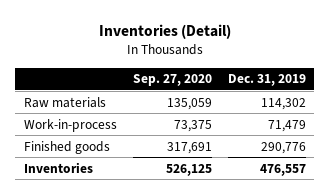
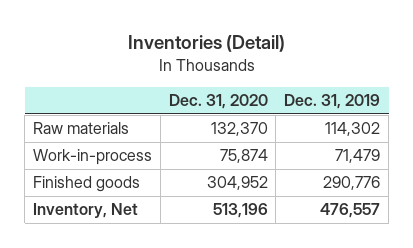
[132,74,212,87] Sep. 27, 2020 -> none
none -> [168,94,268,110] Dec. 31, 2020
[23,161,93,173] Inventories -> [33,203,139,219] Inventory, Net

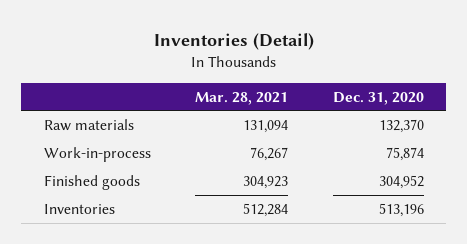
[284,94,381,110] Dec. 31, 2019 -> none
none -> [195,91,289,105] Mar. 28, 2021
[33,203,139,219] Inventory, Net -> [43,203,115,214] Inventories

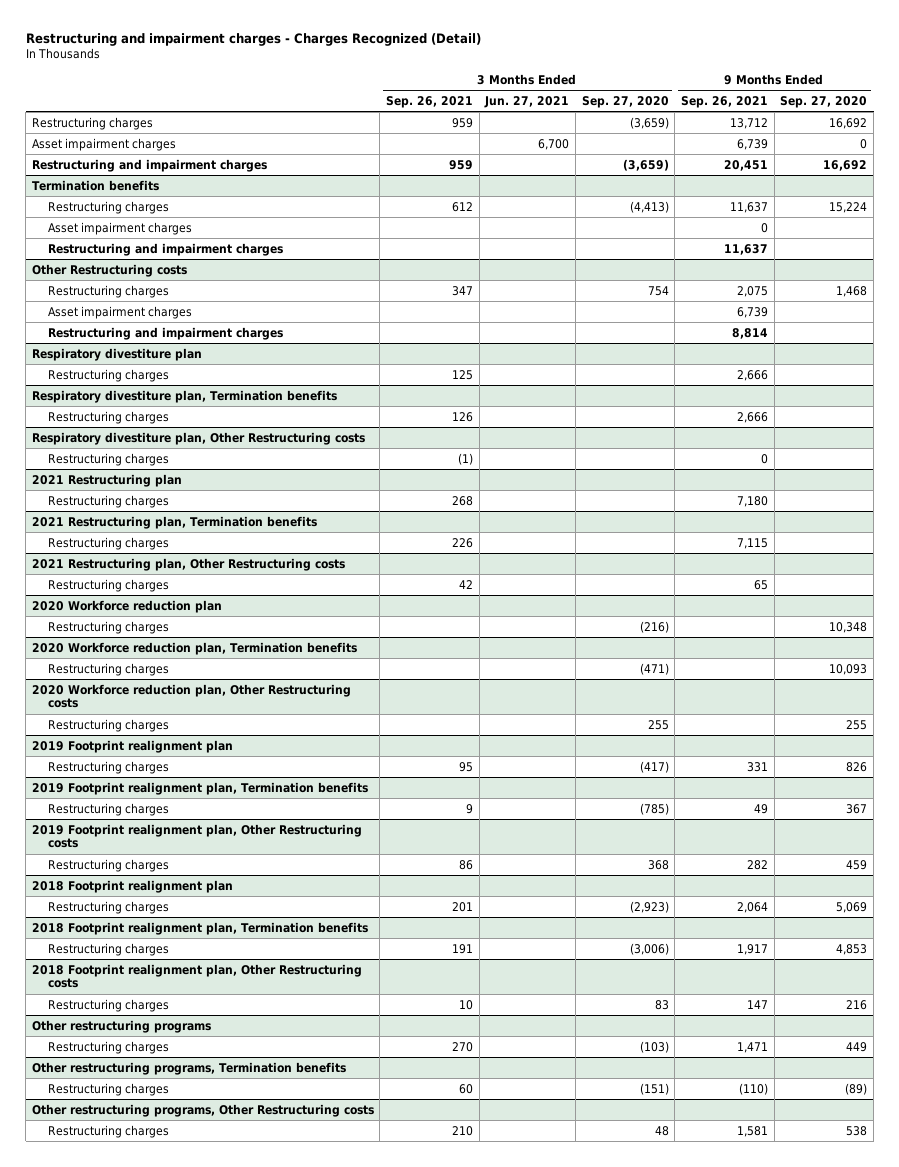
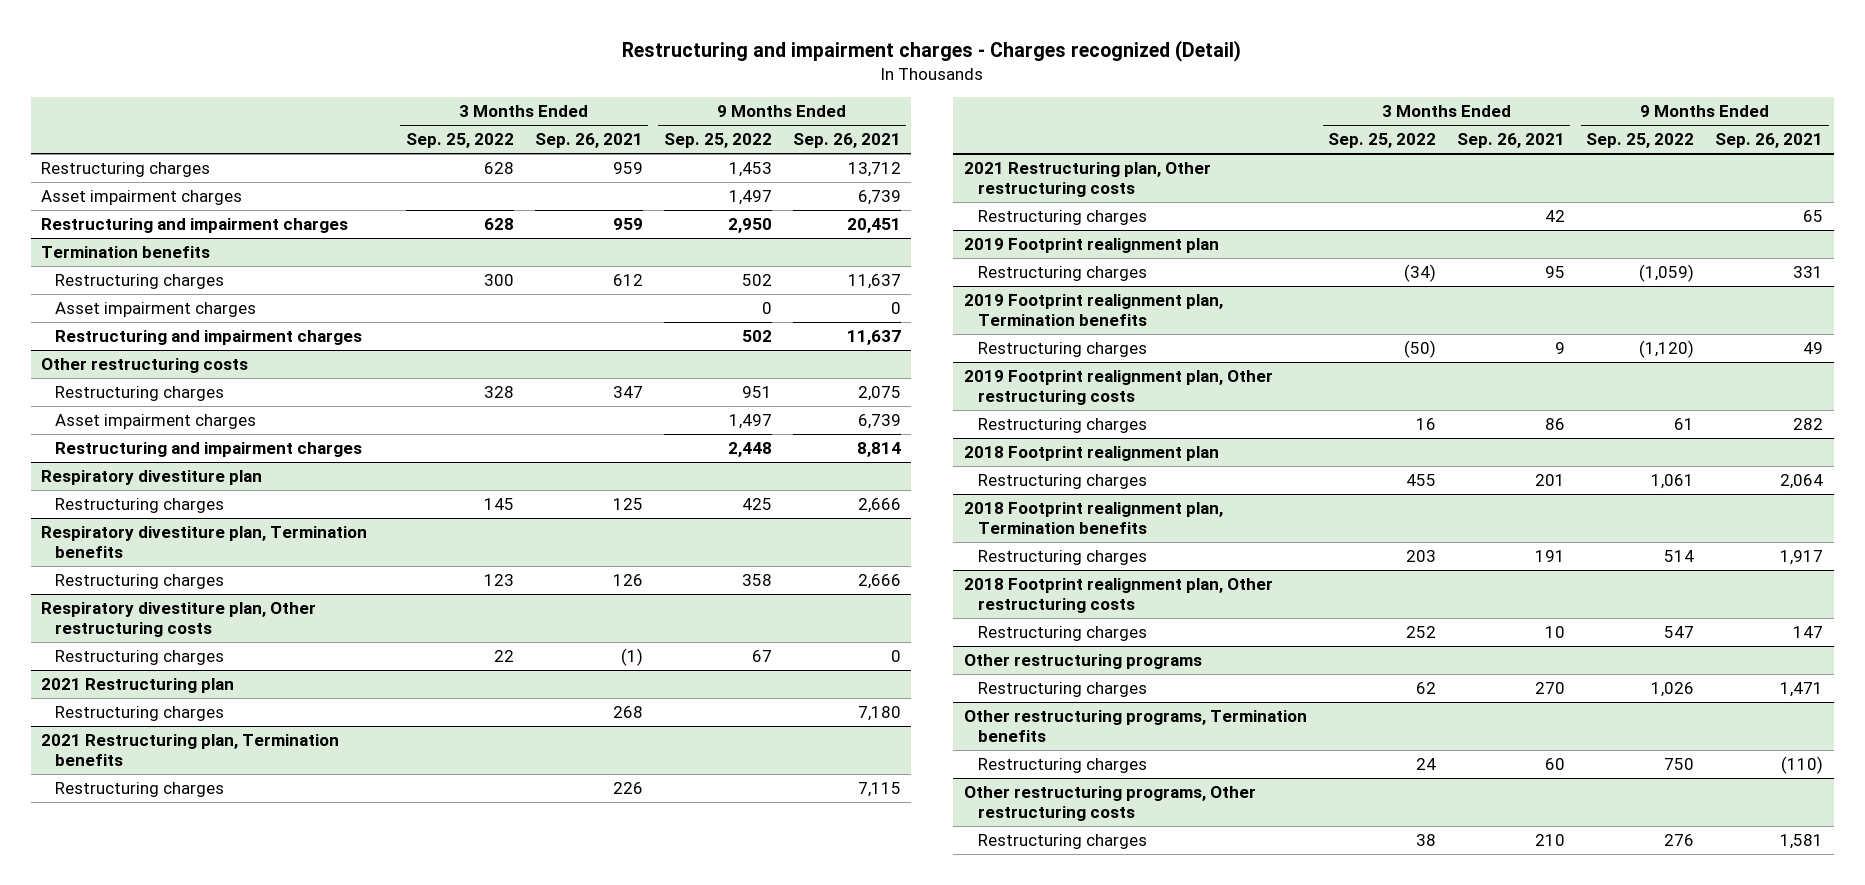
[25,33,481,47] Restructuring and impairment charges - Charges Recognized (Detail) -> [622,40,1242,63] Restructuring and impairment charges - Charges recognized (Detail)
[484,96,570,109] Jun. 27, 2021 -> none
[581,96,669,109] Sep. 27, 2020 -> none
[780,96,868,109] Sep. 27, 2020 -> none
none -> [405,133,514,149] Sep. 25, 2022
none -> [663,133,772,149] Sep. 25, 2022
[31,263,187,277] Other Restructuring costs -> [41,358,249,374] Other restructuring costs
[31,431,365,445] Respiratory divestiture plan, Other Restructuring costs -> [41,602,317,637] Respiratory divestiture plan, Other restructuring costs
[31,557,345,571] 2021 Restructuring plan, Other Restructuring costs -> [963,162,1211,197] 2021 Restructuring plan, Other restructuring costs
[31,599,222,613] 2020 Workforce reduction plan -> none
[48,620,170,634] Restructuring charges -> none
[31,641,357,655] 2020 Workforce reduction plan, Termination benefits -> none
[48,662,170,676] Restructuring charges -> none
[31,683,351,709] 2020 Workforce reduction plan, Other Restructuring costs -> none
[48,718,170,732] Restructuring charges -> none
[31,823,362,849] 2019 Footprint realignment plan, Other Restructuring costs -> [963,370,1273,405] 2019 Footprint realignment plan, Other restructuring costs
[31,963,362,989] 2018 Footprint realignment plan, Other Restructuring costs -> [963,578,1273,613] 2018 Footprint realignment plan, Other restructuring costs
[31,1103,374,1117] Other restructuring programs, Other Restructuring costs -> [963,786,1256,821] Other restructuring programs, Other restructuring costs

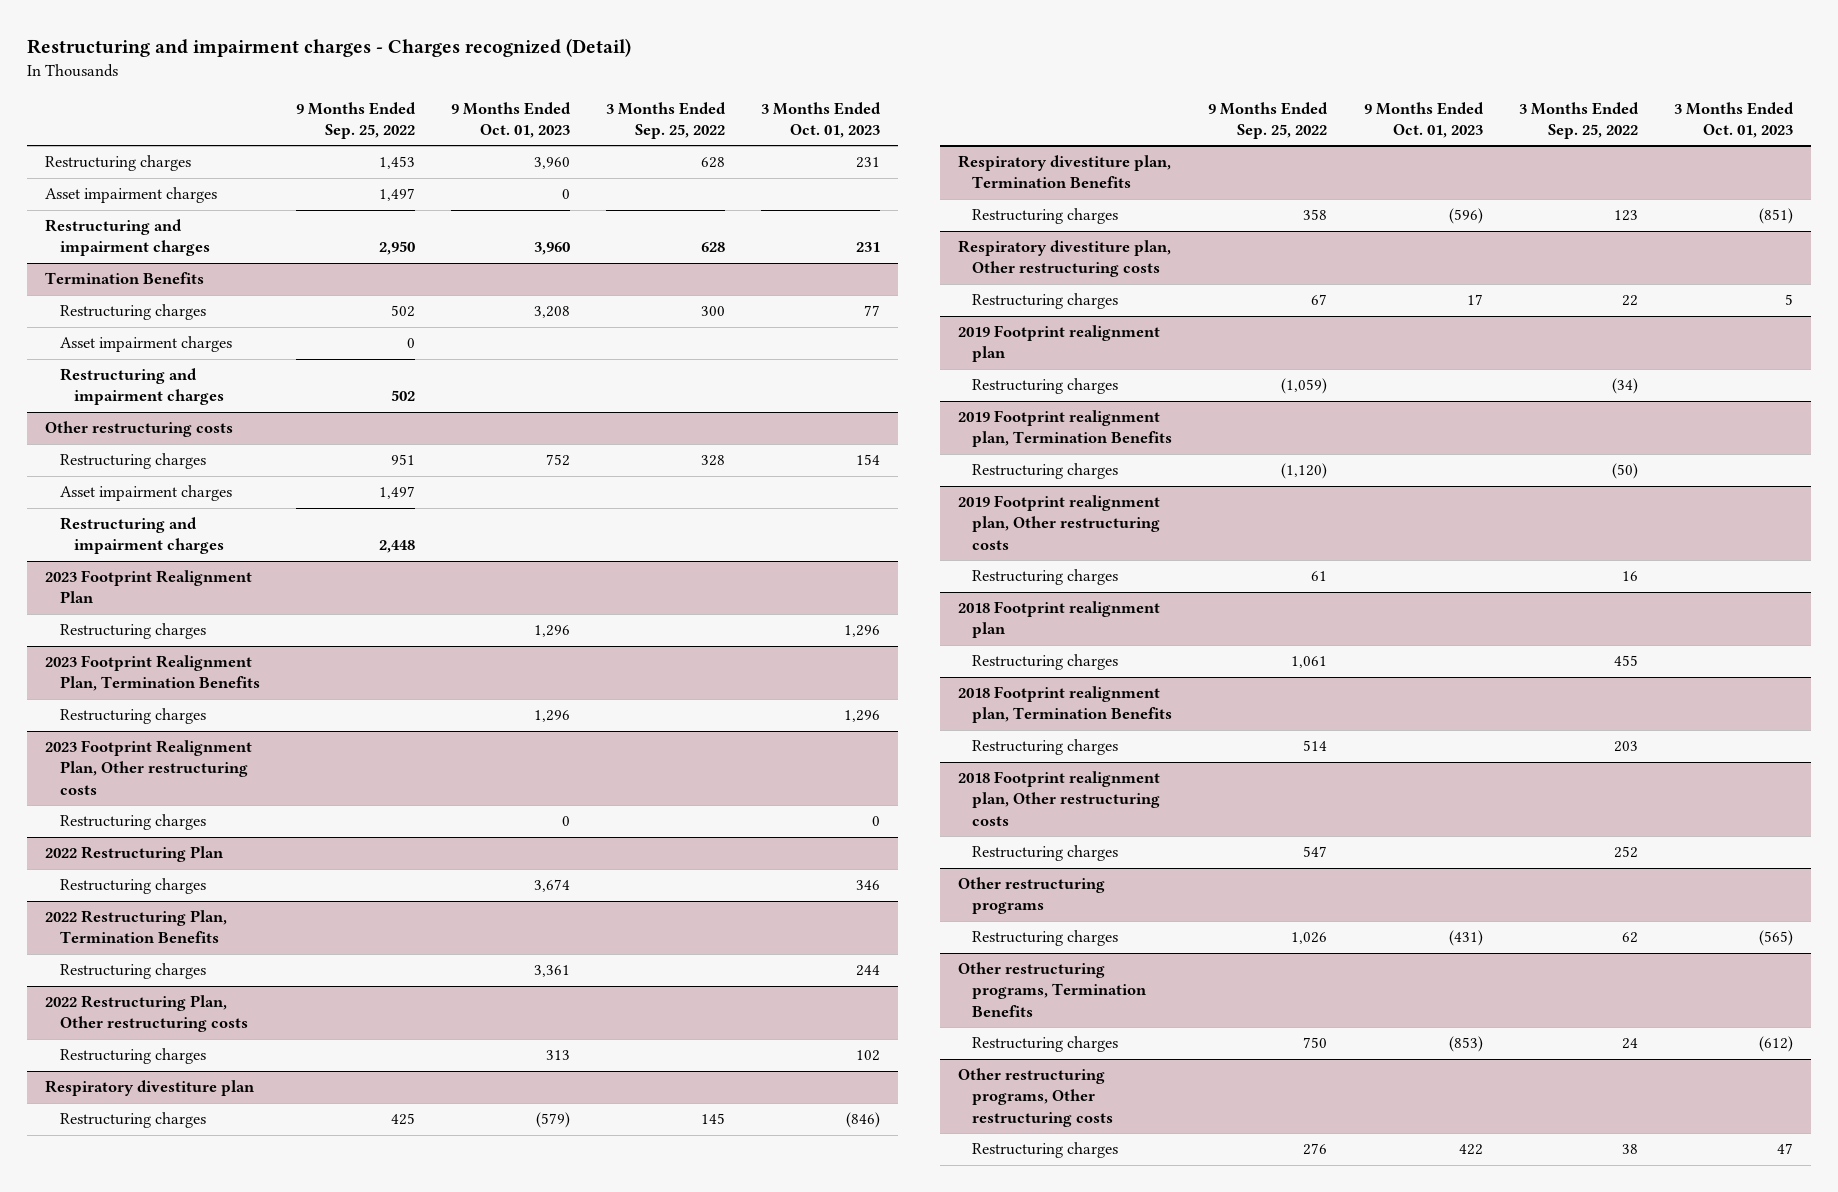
[534,133,643,149] Sep. 26, 2021 -> none
[792,133,901,149] Sep. 26, 2021 -> none
none -> [450,101,571,139] 9 Months Ended Oct. 01, 2023
none -> [761,101,882,139] 3 Months Ended Oct. 01, 2023
[41,246,211,259] Termination benefits -> [45,272,205,285] Termination Benefits
none -> [45,570,253,604] 2023 Footprint Realignment Plan
none -> [59,623,206,640] Restructuring charges
none -> [45,655,260,692] 2023 Footprint Realignment Plan, Termination Benefits
none -> [59,708,206,725] Restructuring charges
none -> [45,740,253,795] 2023 Footprint Realignment Plan, Other restructuring costs
none -> [59,814,206,831] Restructuring charges
none -> [45,846,225,863] 2022 Restructuring Plan
none -> [59,878,206,895] Restructuring charges
none -> [45,910,228,944] 2022 Restructuring Plan, Termination Benefits
none -> [59,963,206,980] Restructuring charges
none -> [45,995,248,1033] 2022 Restructuring Plan, Other restructuring costs
none -> [59,1048,206,1065] Restructuring charges
[41,526,368,558] Respiratory divestiture plan, Termination benefits -> [957,155,1171,189] Respiratory divestiture plan, Termination Benefits
[41,678,235,694] 2021 Restructuring plan -> none
[55,706,225,722] Restructuring charges -> none
[41,734,340,766] 2021 Restructuring plan, Termination benefits -> none
[55,782,225,798] Restructuring charges -> none
[963,162,1211,197] 2021 Restructuring plan, Other restructuring costs -> none
[977,210,1147,226] Restructuring charges -> none
[963,294,1223,326] 2019 Footprint realignment plan, Termination benefits -> [957,410,1173,448] 2019 Footprint realignment plan, Termination Benefits
[963,502,1223,534] 2018 Footprint realignment plan, Termination benefits -> [957,686,1173,724] 2018 Footprint realignment plan, Termination Benefits
[963,710,1307,742] Other restructuring programs, Termination benefits -> [957,962,1148,1017] Other restructuring programs, Termination Benefits

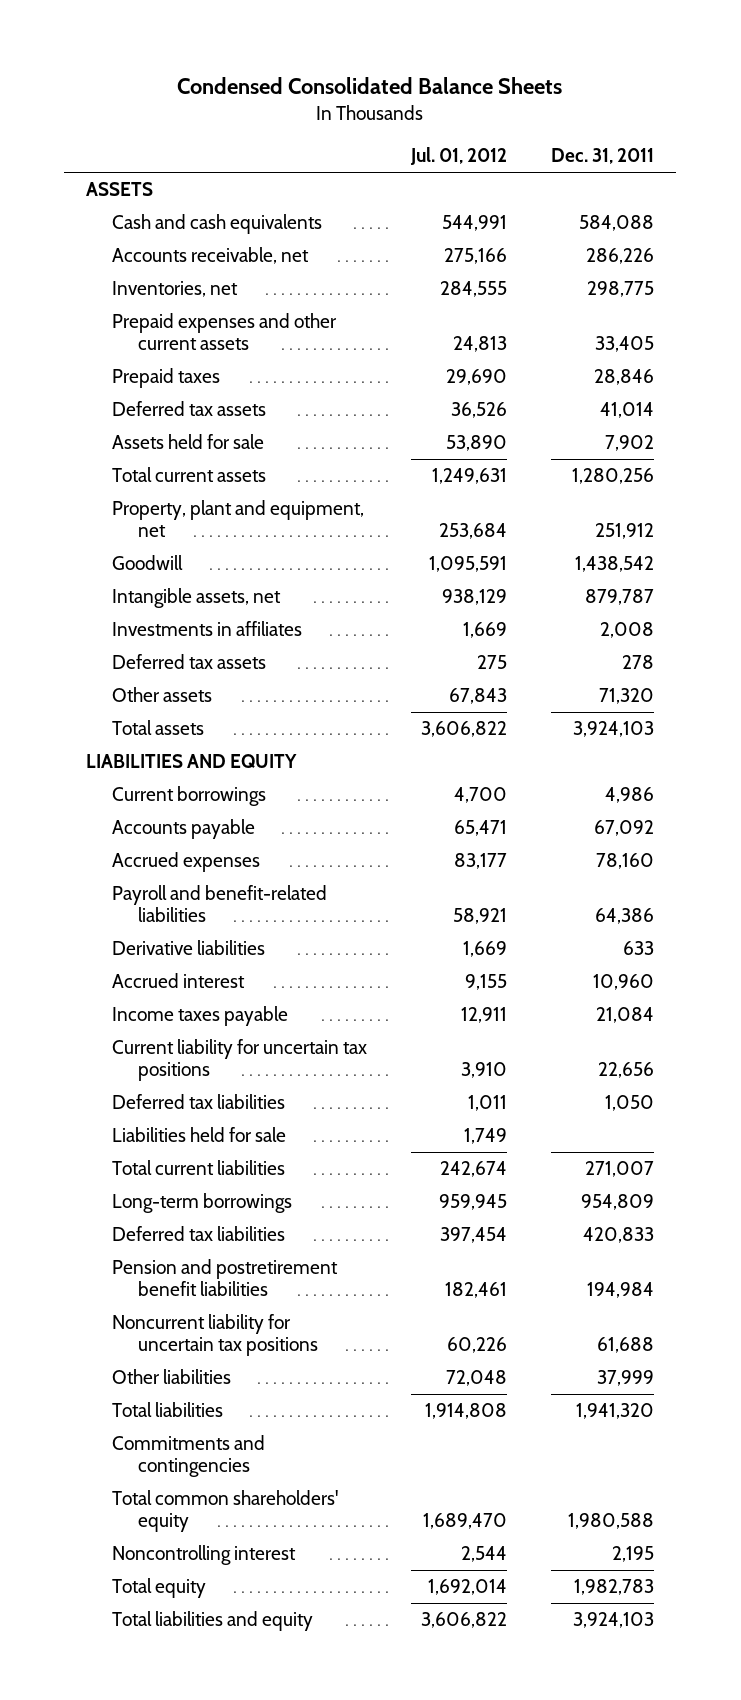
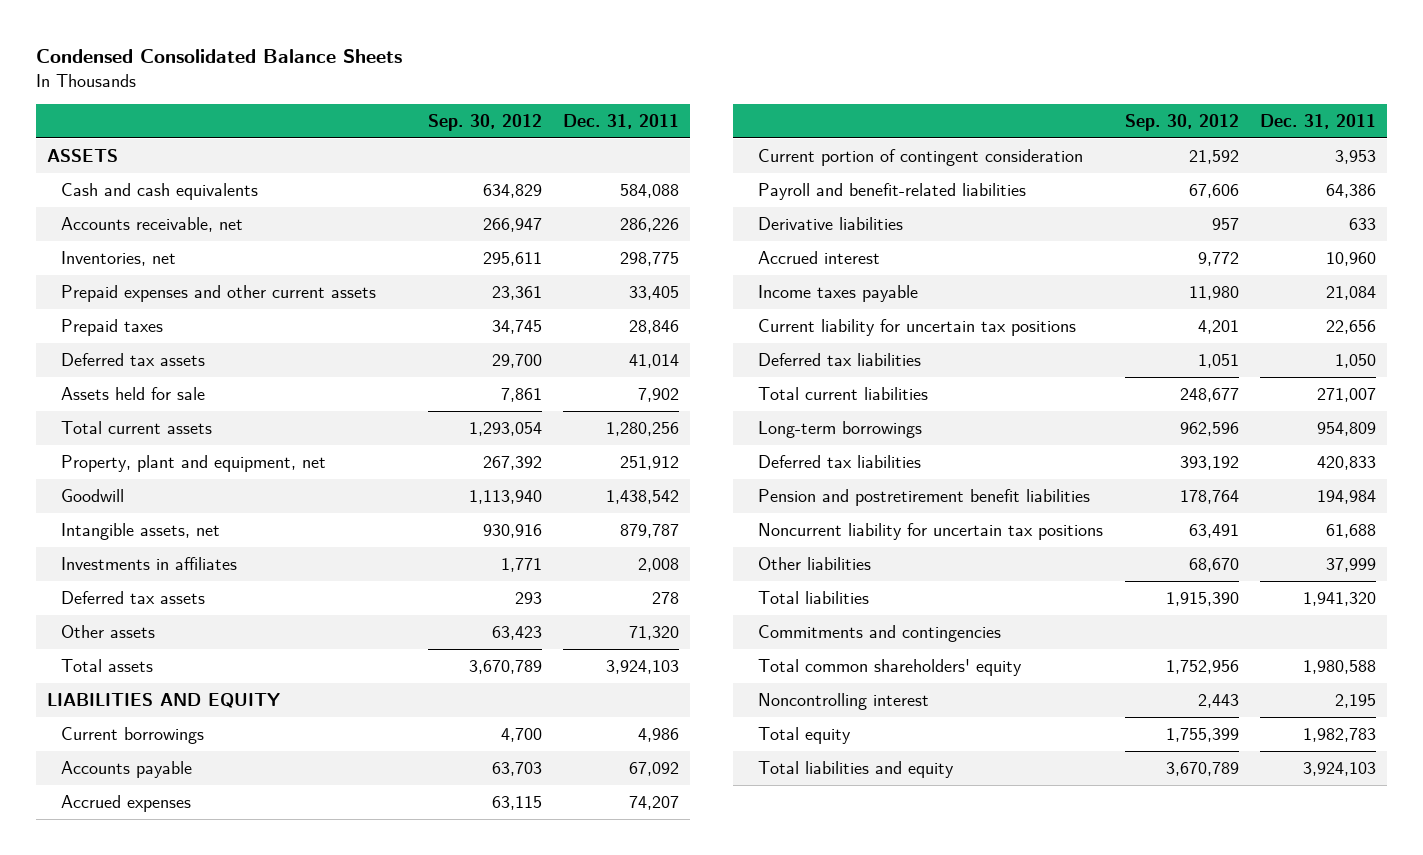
[410,147,508,166] Jul. 01, 2012 -> none
none -> [427,113,542,131] Sep. 30, 2012
[596,853,655,870] 78,160 -> [629,795,680,810] 74,207
none -> [758,148,1084,166] Current portion of contingent consideration
[112,1127,287,1143] Liabilities held for sale -> none

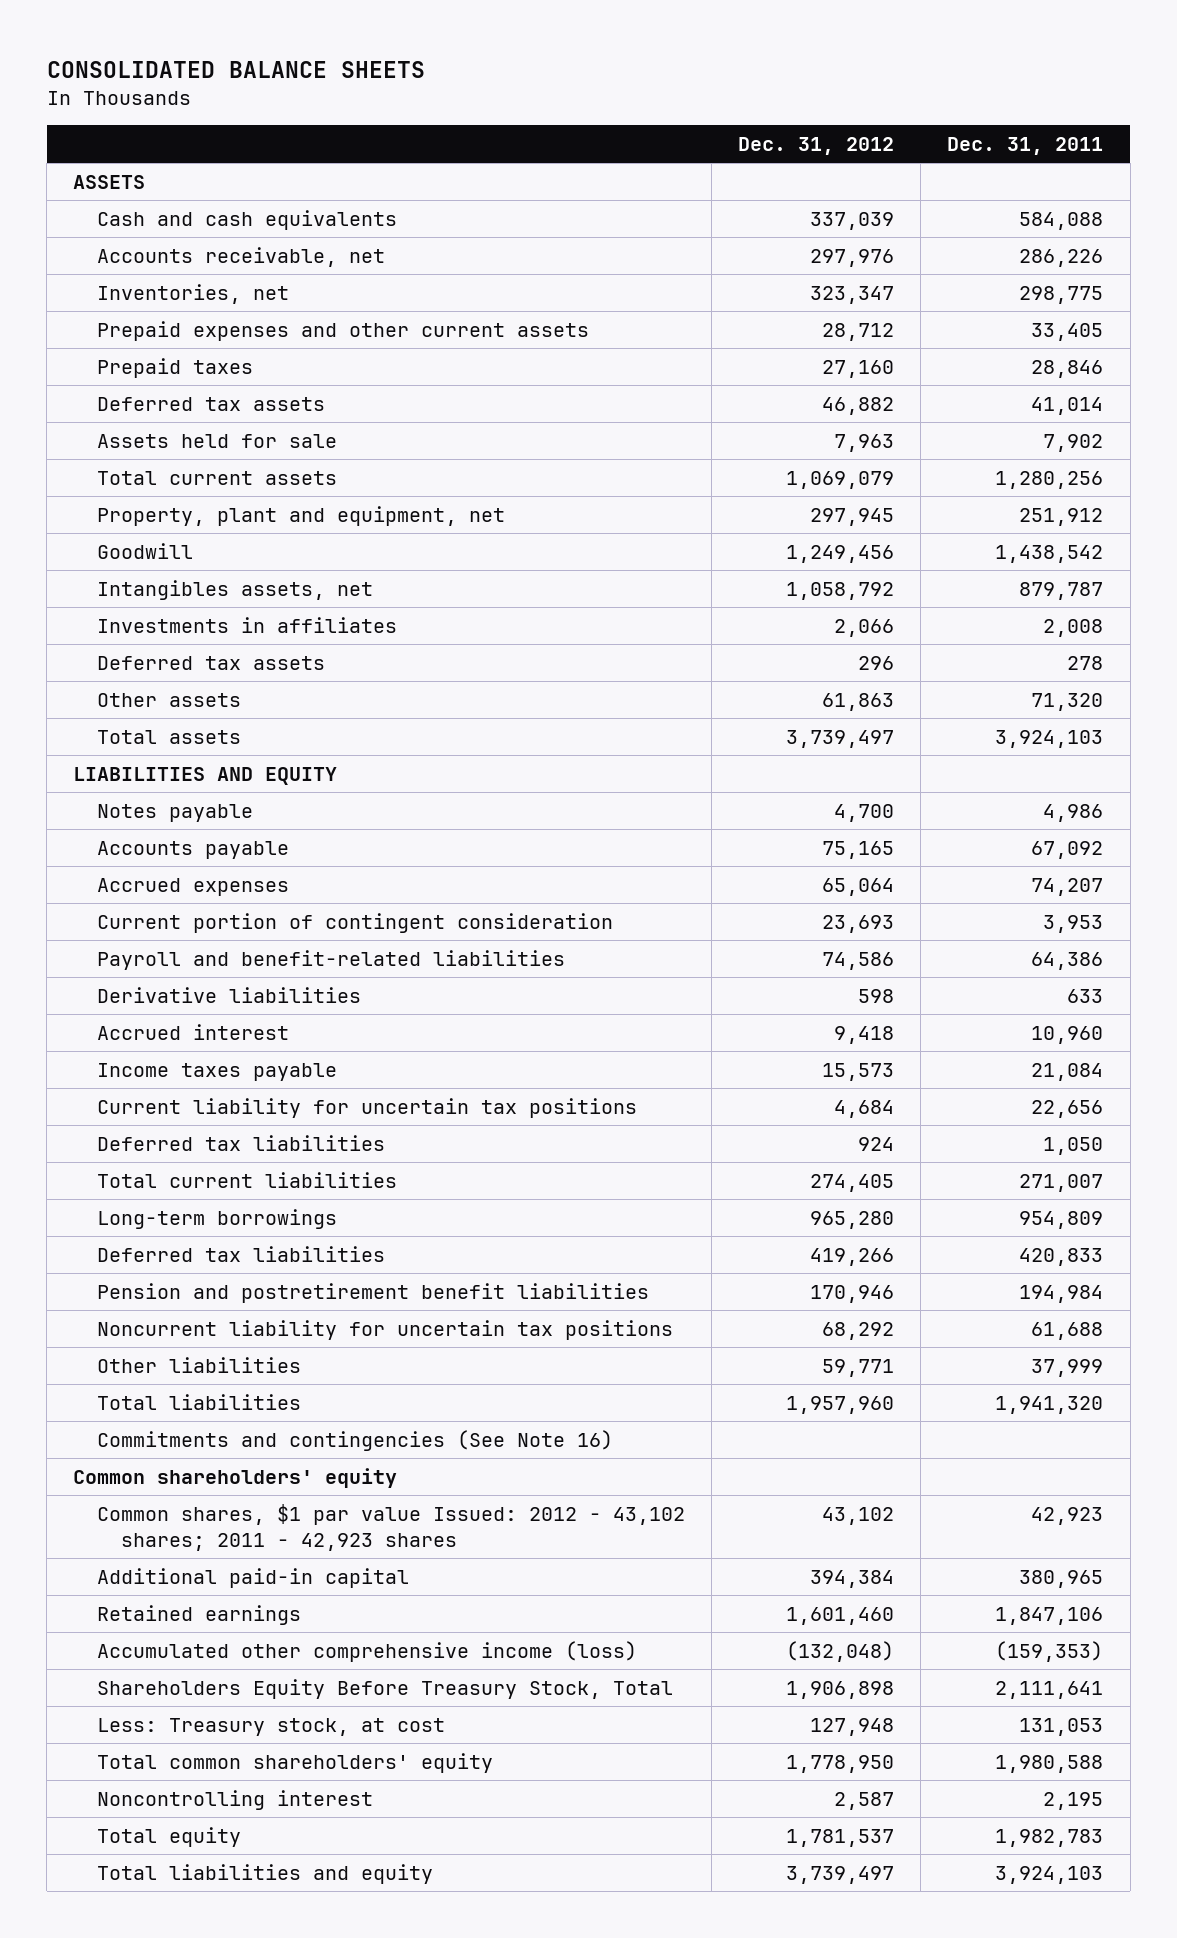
[36,49,403,64] Condensed Consolidated Balance Sheets -> [46,60,425,78] CONSOLIDATED BALANCE SHEETS
[427,113,542,131] Sep. 30, 2012 -> none
none -> [738,136,895,155] Dec. 31, 2012
[61,522,221,540] Intangible assets, net -> [96,579,373,600] Intangibles assets, net
[61,726,205,744] Current borrowings -> [96,803,253,822] Notes payable
[758,624,1002,642] Commitments and contingencies -> [96,1429,613,1451] Commitments and contingencies (See Note 16)
none -> [73,1467,398,1488] Common shareholders' equity
none -> [96,1503,685,1551] Common shares, $1 par value Issued: 2012 - 43,102 shares; 2011 - 42,923 shares
none -> [96,1567,409,1588] Additional paid-in capital
none -> [96,1604,301,1625] Retained earnings
none -> [96,1640,637,1662] Accumulated other comprehensive income (loss)
none -> [96,1678,673,1699] Shareholders Equity Before Treasury Stock, Total
none -> [96,1717,445,1736] Less: Treasury stock, at cost

